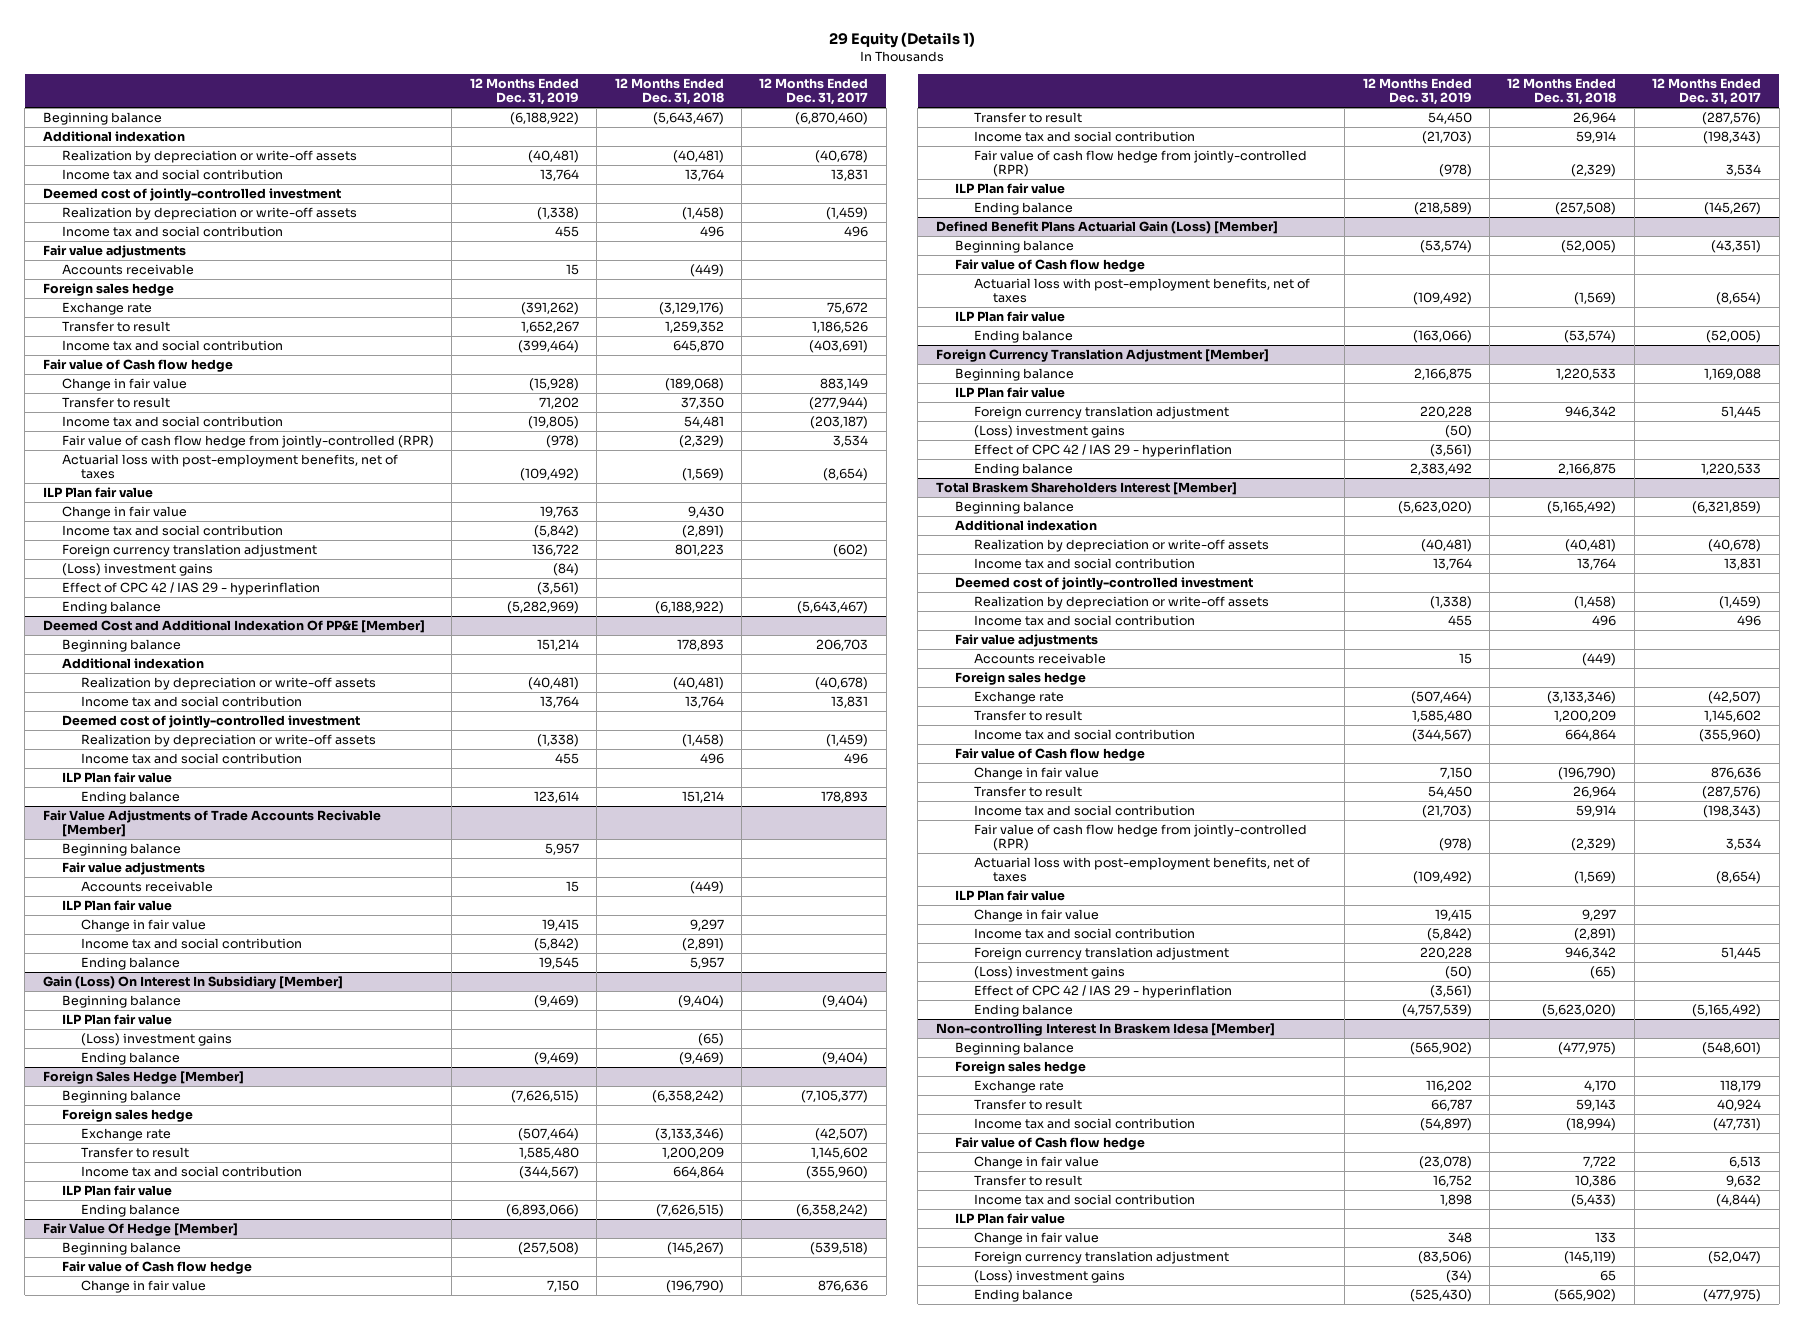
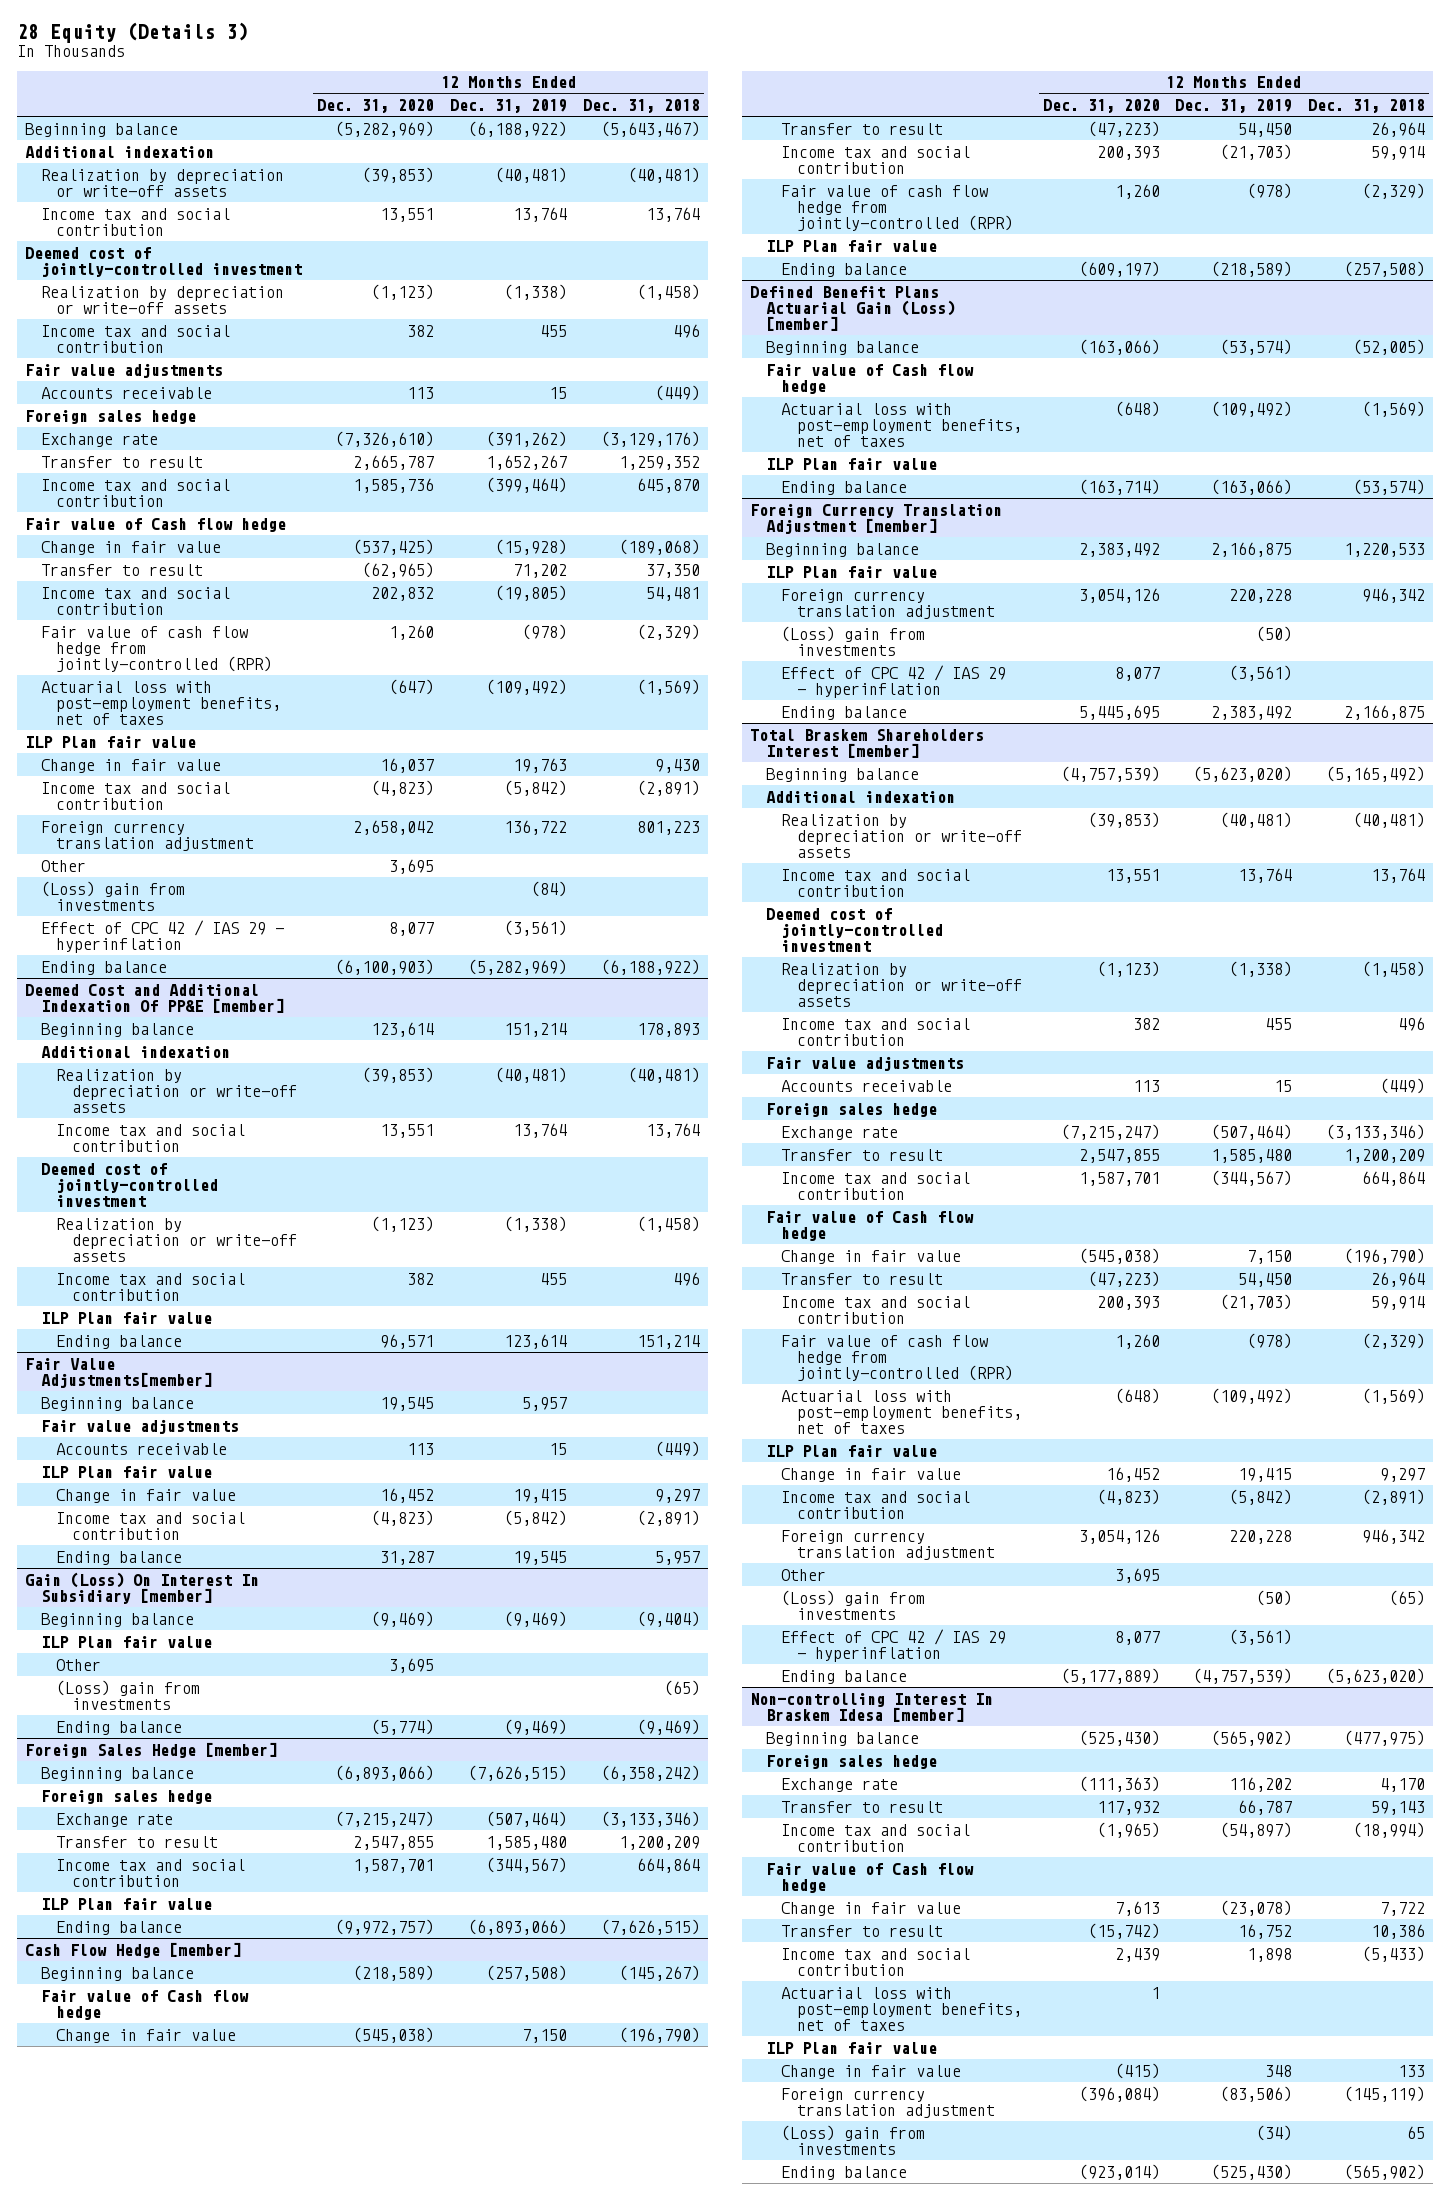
[829,32,976,49] 29 Equity (Details 1) -> [17,21,249,43] 28 Equity (Details 3)
[759,77,869,106] 12 Months Ended Dec. 31, 2017 -> none
none -> [317,99,435,114] Dec. 31, 2020
none -> [40,859,86,872] Other
[61,562,213,576] (Loss) investment gains -> [40,880,185,911] (Loss) gain from investments
[42,619,425,633] Deemed Cost and Additional Indexation Of PP&E [Member] -> [25,983,284,1013] Deemed Cost and Additional Indexation Of PP&E [member]
[42,809,381,838] Fair Value Adjustments of Trade Accounts Recivable [Member] -> [25,1357,212,1388] Fair Value Adjustments[member]
[42,975,343,989] Gain (Loss) On Interest In Subsidiary [Member] -> [25,1571,260,1604] Gain (Loss) On Interest In Subsidiary [member]
none -> [56,1658,102,1671] Other
[80,1032,232,1046] (Loss) investment gains -> [56,1679,201,1710] (Loss) gain from investments
[42,1070,244,1084] Foreign Sales Hedge [Member] -> [25,1741,278,1758] Foreign Sales Hedge [member]
[42,1222,238,1236] Fair Value Of Hedge [Member] -> [25,1941,242,1958] Cash Flow Hedge [member]
[935,220,1278,234] Defined Benefit Plans Actuarial Gain (Loss) [Member] -> [750,285,955,331] Defined Benefit Plans Actuarial Gain (Loss) [member]
[935,348,1269,362] Foreign Currency Translation Adjustment [Member] -> [750,503,1003,534] Foreign Currency Translation Adjustment [member]
[973,424,1125,438] (Loss) investment gains -> [781,625,926,656] (Loss) gain from investments
[935,481,1237,495] Total Braskem Shareholders Interest [Member] -> [750,728,985,758] Total Braskem Shareholders Interest [member]
none -> [781,1568,827,1581] Other
[973,965,1125,979] (Loss) investment gains -> [781,1589,926,1620] (Loss) gain from investments
[935,1022,1275,1036] Non-controlling Interest In Braskem Idesa [Member] -> [750,1692,994,1722] Non-controlling Interest In Braskem Idesa [member]
none -> [781,1986,1022,2031] Actuarial loss with post-employment benefits, net of taxes
[973,1269,1125,1283] (Loss) investment gains -> [781,2124,926,2155] (Loss) gain from investments

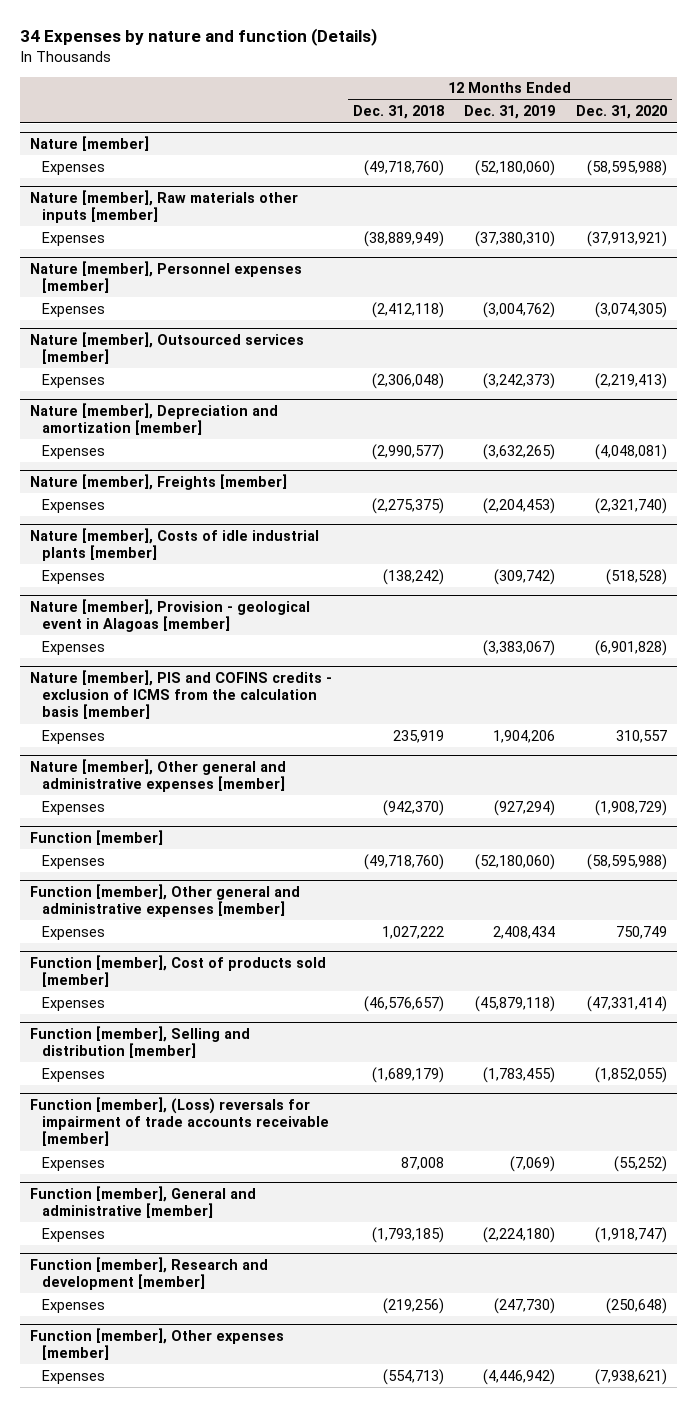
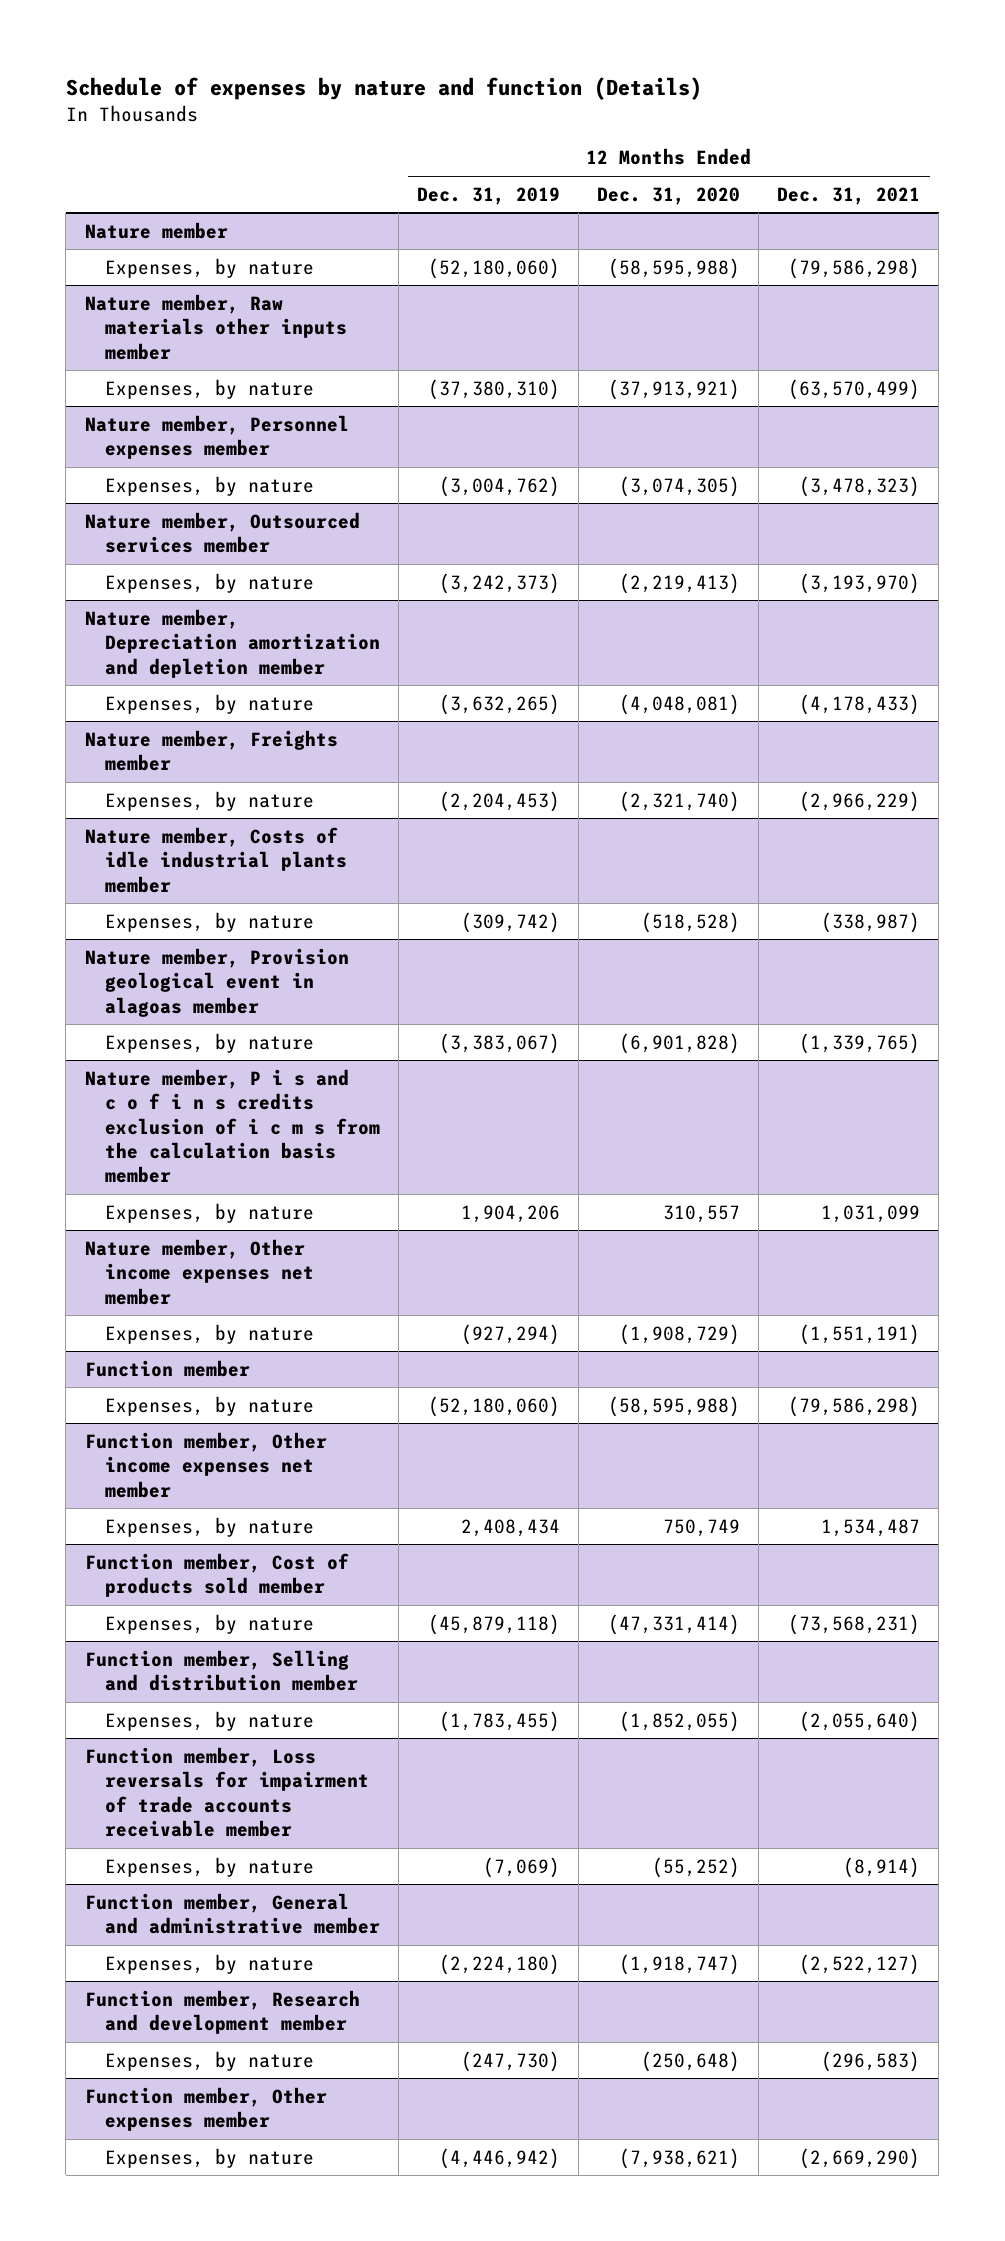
[19,28,377,47] 34 Expenses by nature and function (Details) -> [65,77,702,101] Schedule of expenses by nature and function (Details)
[352,105,444,120] Dec. 31, 2018 -> none
none -> [777,186,921,205] Dec. 31, 2021
[30,670,333,720] Nature [member], PIS and COFINS credits - exclusion of ICMS from the calculation basis [member] -> none
[30,759,287,793] Nature [member], Other general and administrative expenses [member] -> none
[30,884,301,918] Function [member], Other general and administrative expenses [member] -> none
[30,136,150,152] Nature [member] -> [84,221,228,239] Nature member
[41,160,105,175] Expenses -> [104,257,314,278] Expenses, by nature
[30,190,299,224] Nature [member], Raw materials other inputs [member] -> [84,293,347,360] Nature member, Raw materials other inputs member
[41,231,105,246] Expenses -> [104,378,314,399] Expenses, by nature
[30,261,303,294] Nature [member], Personnel expenses [member] -> [84,414,349,460] Nature member, Personnel expenses member
[41,302,105,317] Expenses -> [104,475,314,496] Expenses, by nature
[30,332,305,365] Nature [member], Outsourced services [member] -> [84,511,360,554] Nature member, Outsourced services member
[41,373,105,388] Expenses -> [104,572,314,593] Expenses, by nature
[30,403,279,436] Nature [member], Depreciation and amortization [member] -> [84,608,380,678] Nature member, Depreciation amortization and depletion member
[41,444,105,459] Expenses -> [104,693,314,714] Expenses, by nature
[30,474,288,491] Nature [member], Freights [member] -> [84,729,338,772] Nature member, Freights member
[41,498,105,513] Expenses -> [104,790,314,811] Expenses, by nature
[30,528,320,562] Nature [member], Costs of idle industrial plants [member] -> [84,826,347,893] Nature member, Costs of idle industrial plants member
[41,569,105,584] Expenses -> [104,911,314,932] Expenses, by nature
[30,599,311,633] Nature [member], Provision - geological event in Alagoas [member] -> [84,947,349,1017] Nature member, Provision geological event in alagoas member
[41,640,105,655] Expenses -> [104,1032,314,1053] Expenses, by nature
none -> [84,1068,380,1184] Nature member, P i s and c o f i n s credits exclusion of i c m s from the calculation basis member
[41,729,105,744] Expenses -> [104,1202,314,1223] Expenses, by nature
none -> [84,1238,314,1305] Nature member, Other income expenses net member
[41,800,105,815] Expenses -> [104,1323,314,1344] Expenses, by nature
[30,830,164,846] Function [member] -> [84,1359,250,1377] Function member
[41,854,105,869] Expenses -> [104,1395,314,1416] Expenses, by nature
none -> [84,1431,327,1498] Function member, Other income expenses net member
[41,925,105,940] Expenses -> [104,1516,314,1537] Expenses, by nature
[30,955,327,988] Function [member], Cost of products sold [member] -> [84,1552,349,1598] Function member, Cost of products sold member
[41,996,105,1011] Expenses -> [104,1613,314,1634] Expenses, by nature
[30,1026,251,1059] Function [member], Selling and distribution [member] -> [84,1649,358,1692] Function member, Selling and distribution member
[41,1067,105,1082] Expenses -> [104,1710,314,1731] Expenses, by nature
[30,1097,329,1147] Function [member], (Loss) reversals for impairment of trade accounts receivable [member] -> [84,1746,369,1837] Function member, Loss reversals for impairment of trade accounts receivable member
[41,1156,105,1171] Expenses -> [104,1856,314,1877] Expenses, by nature
[30,1186,257,1219] Function [member], General and administrative [member] -> [84,1892,380,1935] Function member, General and administrative member
[41,1227,105,1242] Expenses -> [104,1953,314,1974] Expenses, by nature
[30,1257,269,1291] Function [member], Research and development [member] -> [84,1989,360,2035] Function member, Research and development member
[41,1298,105,1313] Expenses -> [104,2050,314,2071] Expenses, by nature
[30,1328,285,1361] Function [member], Other expenses [member] -> [84,2086,327,2132] Function member, Other expenses member
[41,1369,105,1384] Expenses -> [104,2147,314,2168] Expenses, by nature

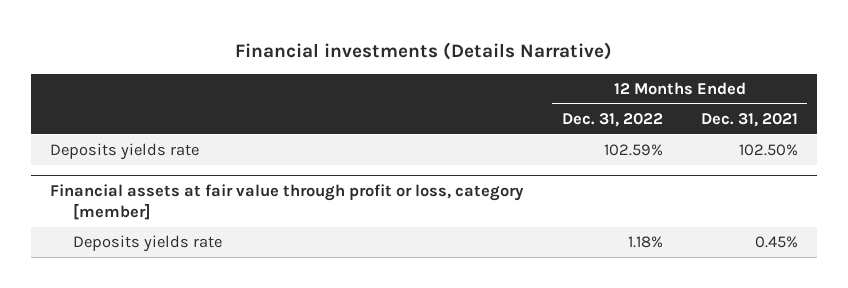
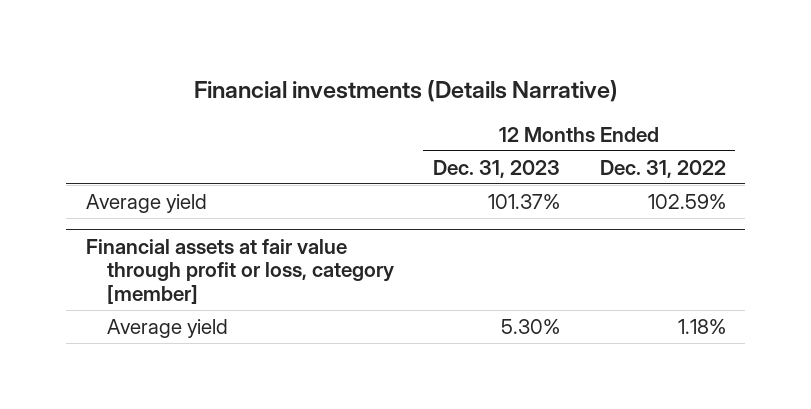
[700,113,798,128] Dec. 31, 2021 -> none
none -> [433,159,561,178] Dec. 31, 2023
[50,143,200,161] Deposits yields rate -> [85,193,207,213] Average yield
[72,235,222,253] Deposits yields rate -> [107,318,229,338] Average yield

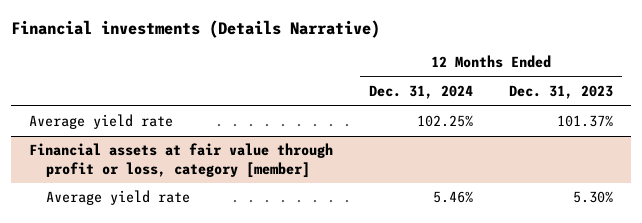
[599,159,726,178] Dec. 31, 2022 -> none
none -> [369,85,474,100] Dec. 31, 2024
[85,193,207,213] Average yield -> [29,114,174,130] Average yield rate
[107,318,229,338] Average yield -> [46,190,191,206] Average yield rate

